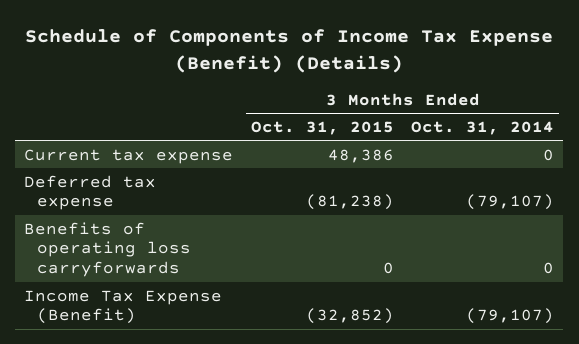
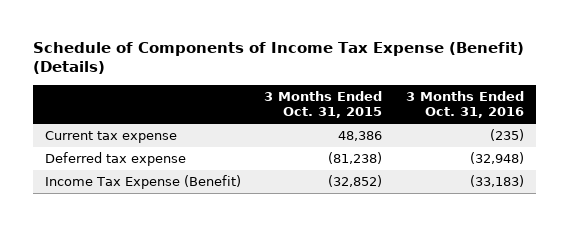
[411,120,555,135] Oct. 31, 2014 -> none
none -> [405,90,524,119] 3 Months Ended Oct. 31, 2016
[24,221,192,278] Benefits of operating loss carryforwards -> none

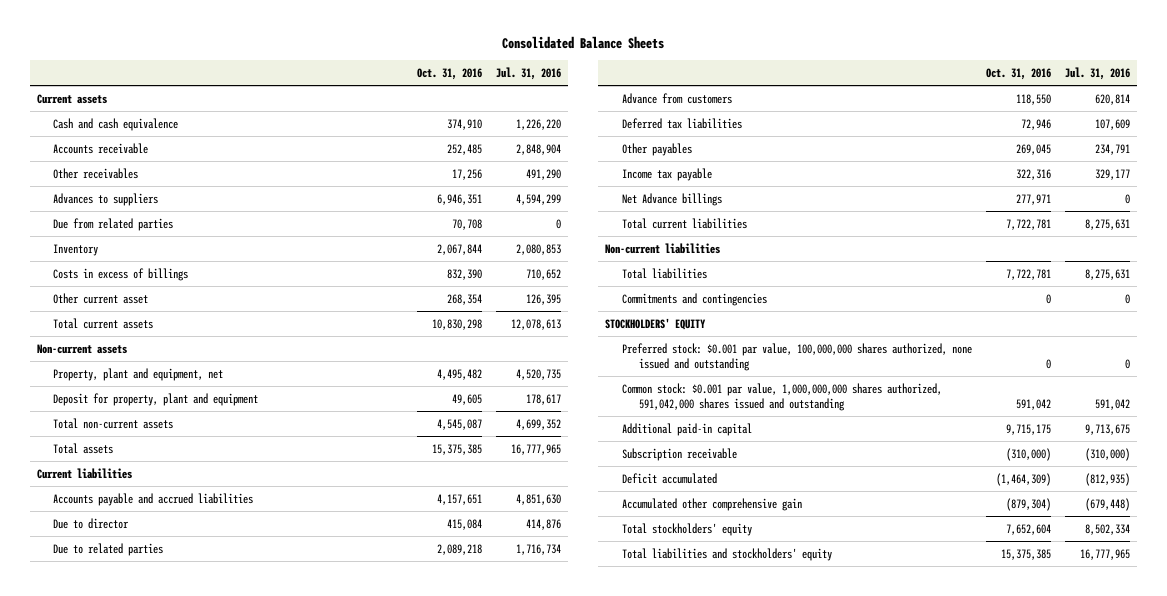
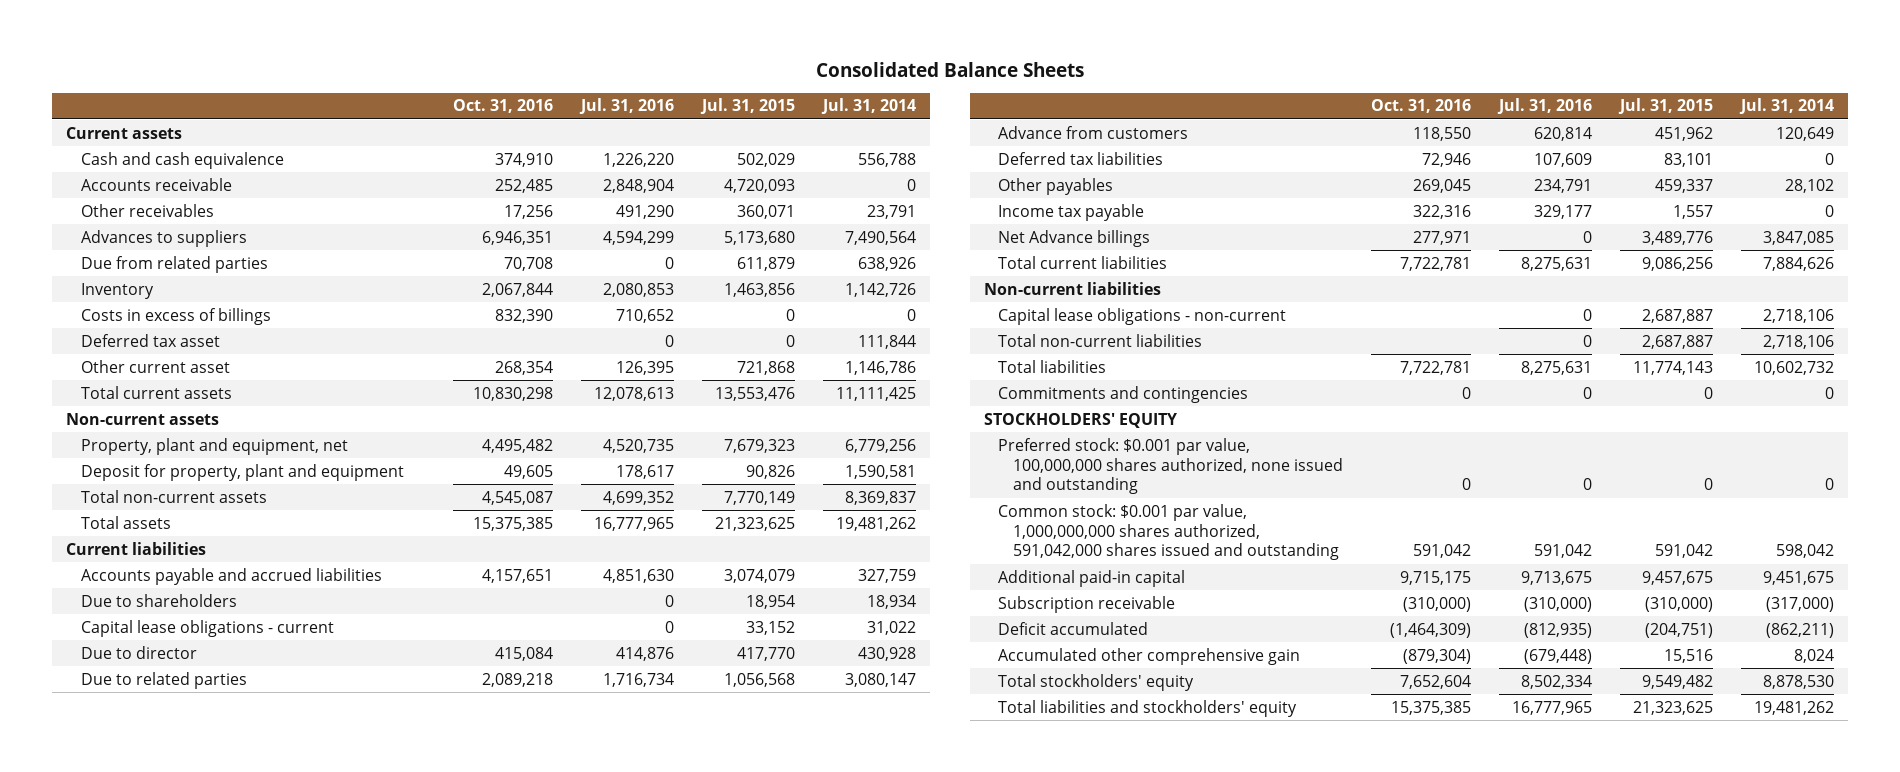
none -> [699,98,795,115] Jul. 31, 2015
none -> [821,98,917,115] Jul. 31, 2014
none -> [80,333,220,347] Deferred tax asset
none -> [80,593,237,607] Due to shareholders
none -> [80,619,334,637] Capital lease obligations - current
none -> [998,307,1287,325] Capital lease obligations - non-current
none -> [998,333,1203,347] Total non-current liabilities

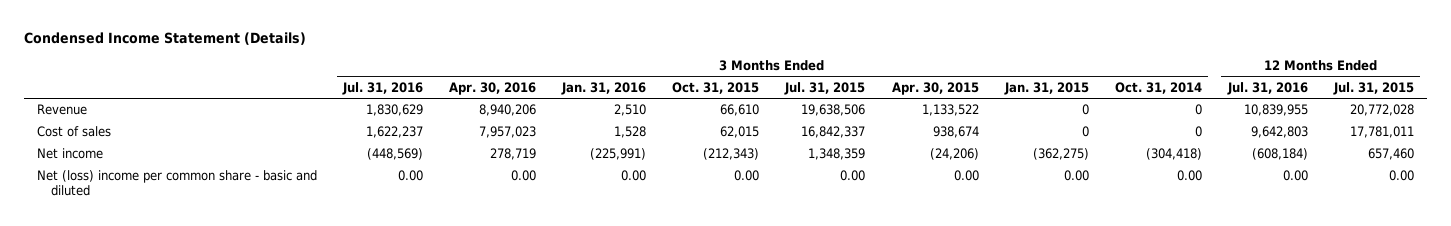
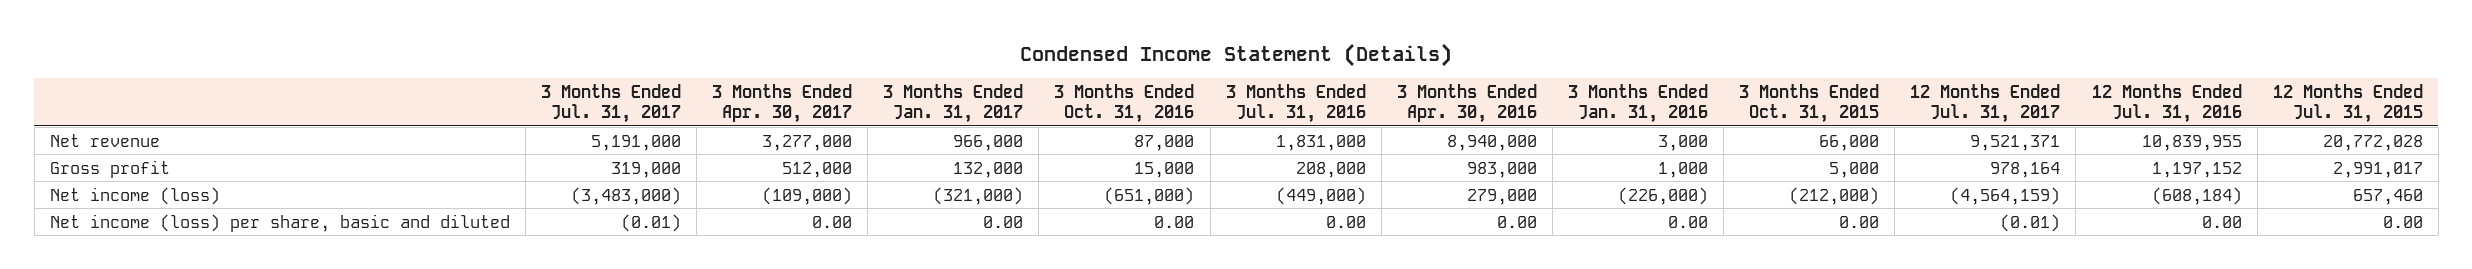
[784,82,866,96] Jul. 31, 2015 -> none
[891,82,979,96] Apr. 30, 2015 -> none
[1003,82,1089,96] Jan. 31, 2015 -> none
[1114,82,1202,95] Oct. 31, 2014 -> none
none -> [540,83,681,123] 3 Months Ended Jul. 31, 2017
none -> [712,83,853,123] 3 Months Ended Apr. 30, 2017
none -> [883,83,1024,123] 3 Months Ended Jan. 31, 2017
none -> [1054,83,1195,123] 3 Months Ended Oct. 31, 2016
none -> [1910,83,2061,123] 12 Months Ended Jul. 31, 2017
[36,126,111,138] Cost of sales -> none
[36,104,87,116] Revenue -> [49,133,160,147] Net revenue
[366,104,424,117] 1,830,629 -> [1275,134,1366,151] 1,831,000
[479,104,537,117] 8,940,206 -> [1446,134,1537,151] 8,940,000
[614,104,647,117] 2,510 -> [1658,134,1709,151] 3,000
[720,104,760,117] 66,610 -> [1819,134,1880,151] 66,000
none -> [49,159,170,178] Gross profit
[36,148,103,160] Net income -> [49,186,220,205] Net income (loss)
[367,148,424,161] (448,569) -> [1275,186,1366,205] (449,000)
[490,148,537,161] 278,719 -> [1466,188,1537,205] 279,000
[590,148,647,161] (225,991) -> [1618,186,1709,205] (226,000)
[703,148,760,161] (212,343) -> [1789,186,1880,205] (212,000)
[36,170,317,197] Net (loss) income per common share - basic and diluted -> [49,213,510,232] Net income (loss) per share, basic and diluted

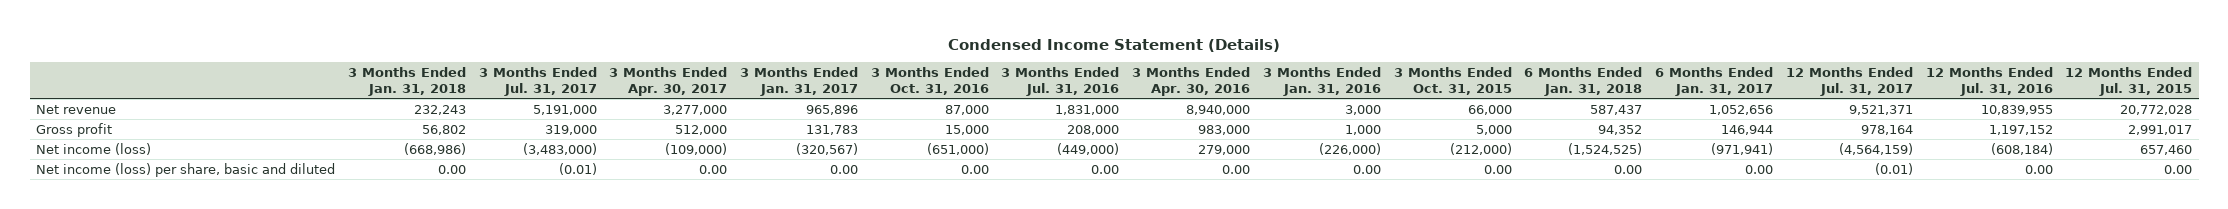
none -> [347,67,466,96] 3 Months Ended Jan. 31, 2018
none -> [1524,67,1643,96] 6 Months Ended Jan. 31, 2018
none -> [1655,67,1774,96] 6 Months Ended Jan. 31, 2017
[953,134,1024,151] 966,000 -> [806,104,859,115] 965,896
[953,161,1024,178] 132,000 -> [806,124,859,135] 131,783
[933,186,1024,205] (321,000) -> [796,142,859,155] (320,567)

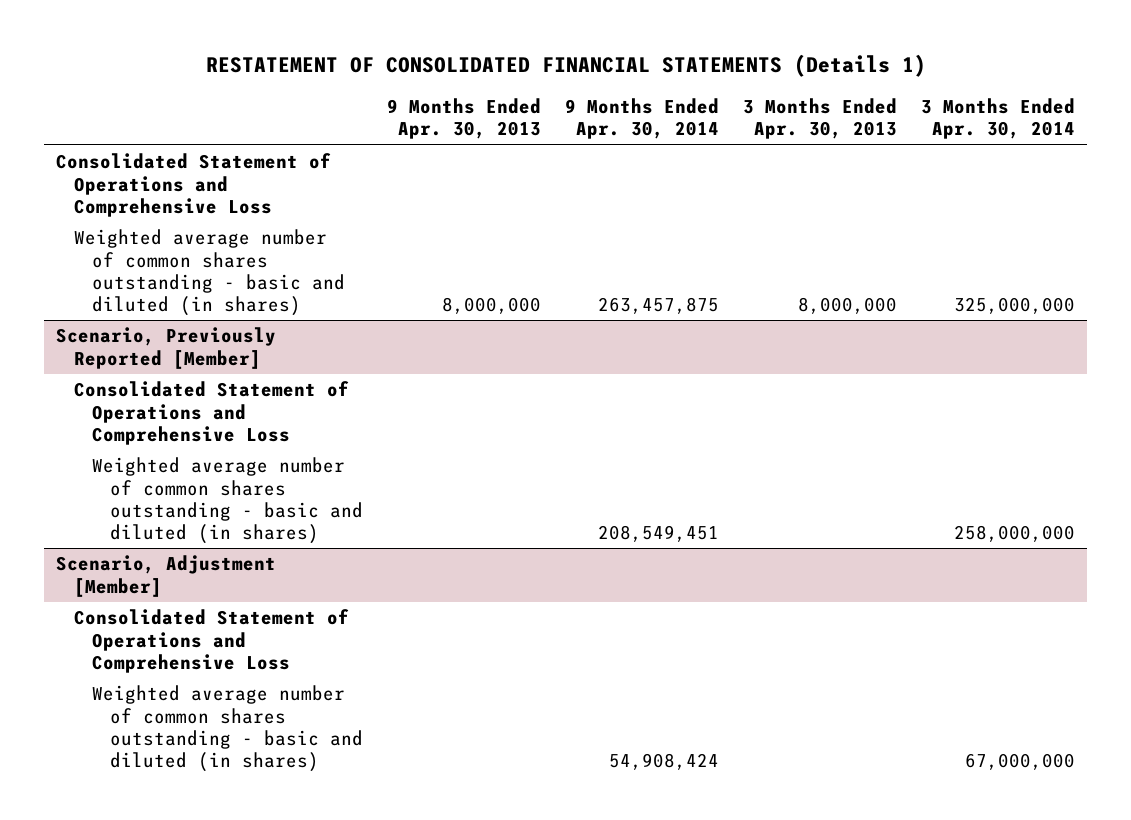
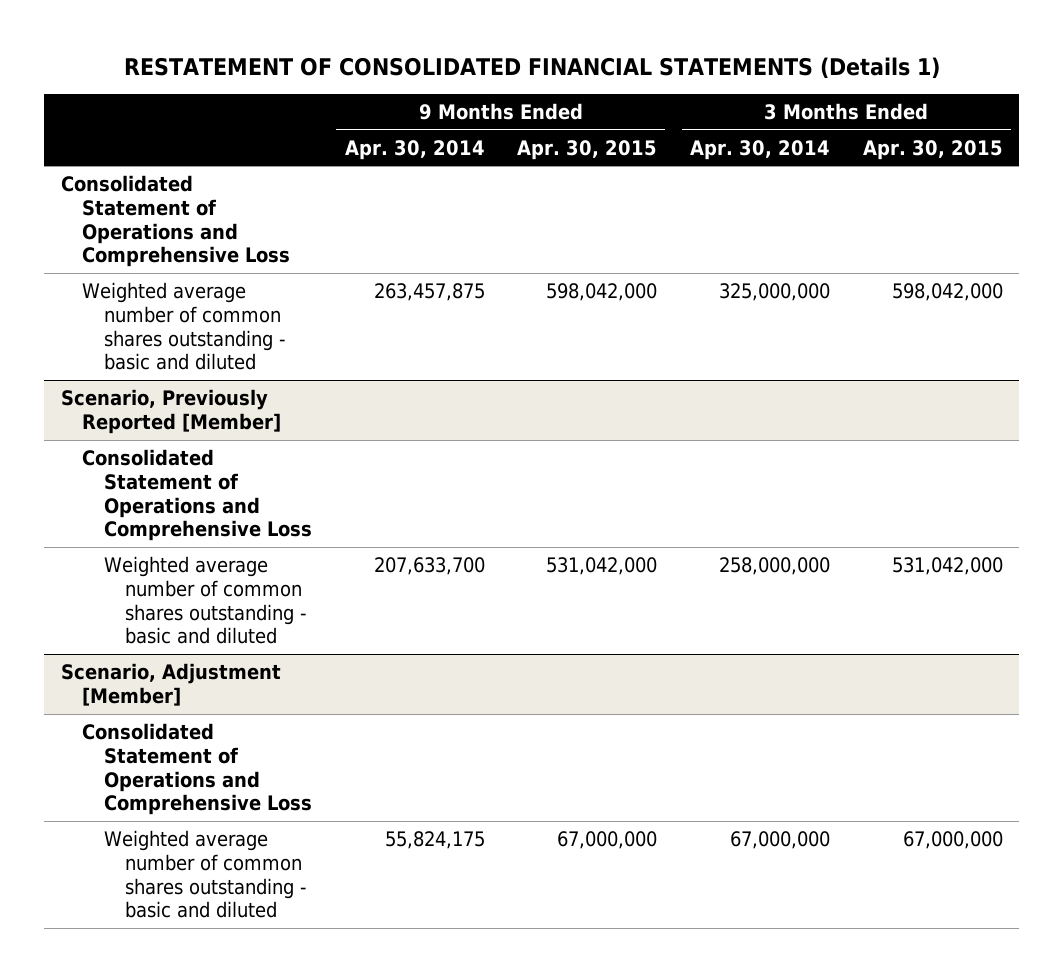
[387,98,542,140] 9 Months Ended Apr. 30, 2013 -> none
[743,98,898,140] 3 Months Ended Apr. 30, 2013 -> none
none -> [517,139,658,160] Apr. 30, 2015
none -> [862,139,1003,160] Apr. 30, 2015
[73,229,345,316] Weighted average number of common shares outstanding - basic and diluted (in shares) -> [82,281,286,371] Weighted average number of common shares outstanding - basic and diluted
[91,457,364,544] Weighted average number of common shares outstanding - basic and diluted (in shares) -> [103,555,308,645] Weighted average number of common shares outstanding - basic and diluted
[598,524,720,542] 208,549,451 -> [373,556,485,575] 207,633,700
[91,685,364,772] Weighted average number of common shares outstanding - basic and diluted (in shares) -> [103,829,308,919] Weighted average number of common shares outstanding - basic and diluted
[609,752,720,770] 54,908,424 -> [384,830,485,849] 55,824,175

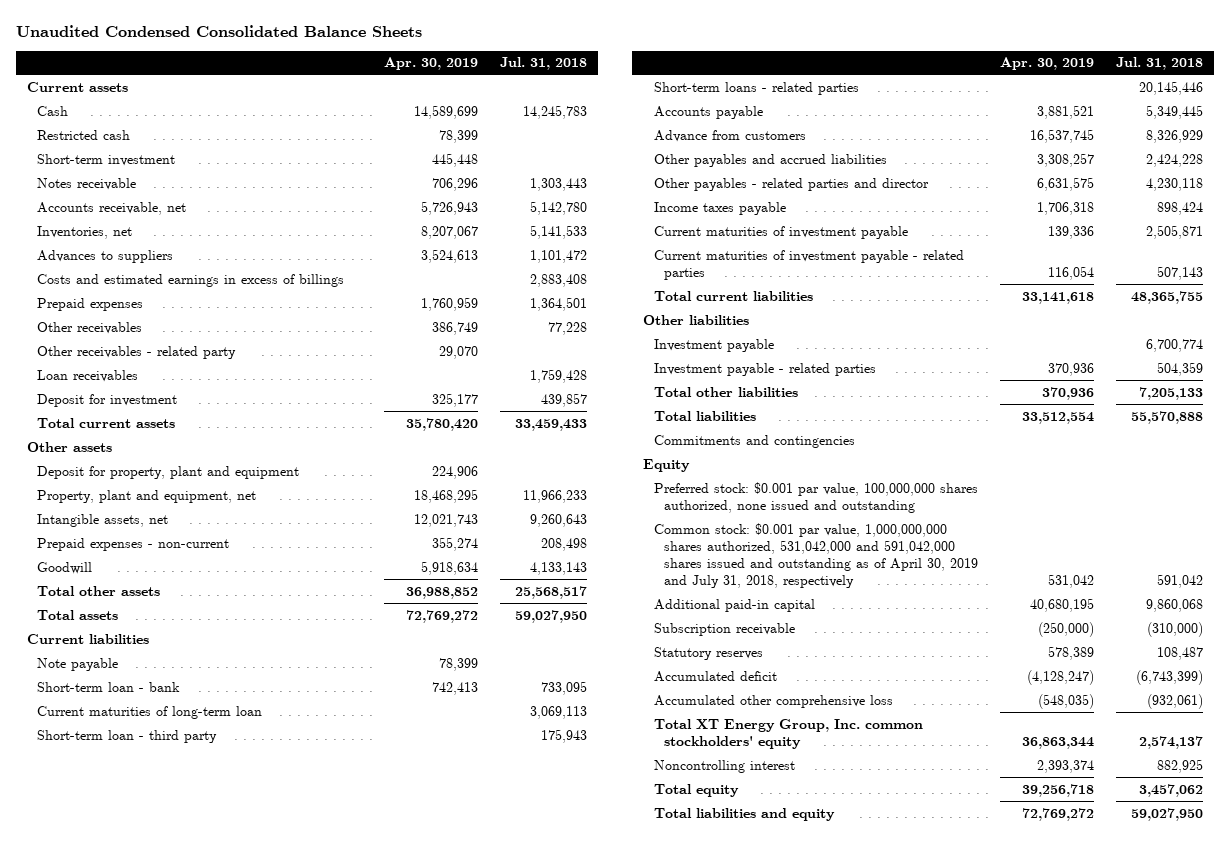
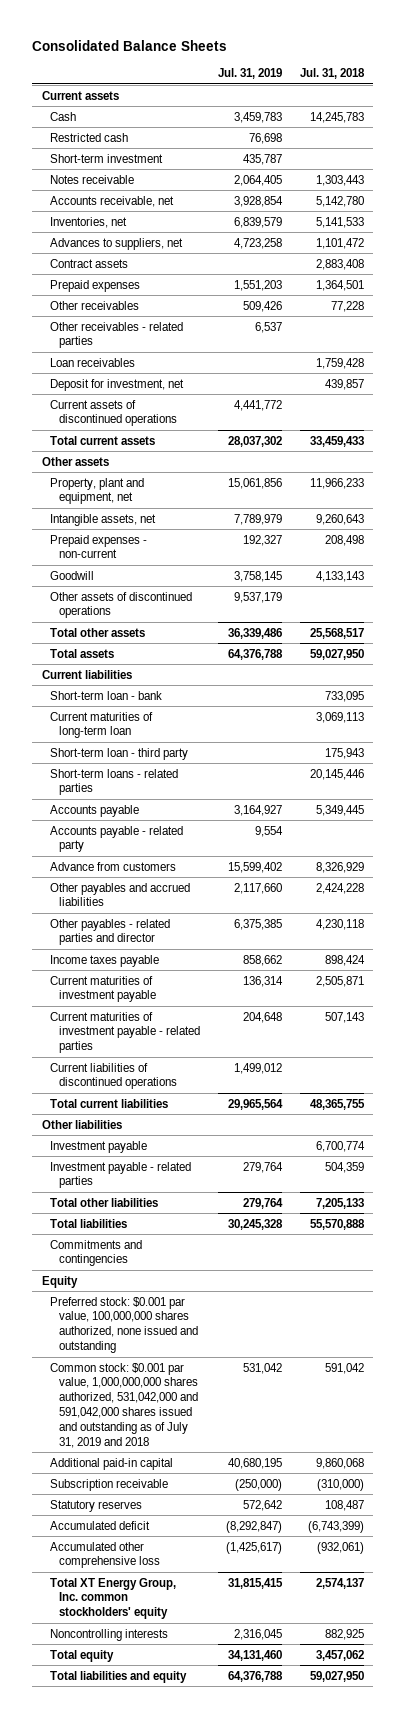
[15,24,422,37] Unaudited Condensed Consolidated Balance Sheets -> [32,39,228,51] Consolidated Balance Sheets
[383,57,478,71] Apr. 30, 2019 -> none
none -> [217,68,282,80] Jul. 31, 2019
[37,249,174,263] Advances to suppliers -> [50,237,184,250] Advances to suppliers, net
[37,273,345,287] Costs and estimated earnings in excess of billings -> [50,258,129,268] Contract assets
[37,345,237,359] Other receivables - related party -> [50,321,184,349] Other receivables - related parties
[37,393,178,407] Deposit for investment -> [50,378,185,391] Deposit for investment, net
none -> [50,399,177,427] Current assets of discontinued operations
[37,465,300,479] Deposit for property, plant and equipment -> none
none -> [50,591,193,619] Other assets of discontinued operations
[37,657,119,671] Note payable -> none
none -> [50,825,184,853] Accounts payable - related party
none -> [50,1062,177,1090] Current liabilities of discontinued operations
[653,522,978,588] Common stock: $0.001 par value, 1,000,000,000 shares authorized, 531,042,000 and 591,042,000 shares issued and outstanding as of April 30, 2019 and July 31, 2018, respectively -> [50,1362,198,1448] Common stock: $0.001 par value, 1,000,000,000 shares authorized, 531,042,000 and 591,042,000 shares issued and outstanding as of July 31, 2019 and 2018
[653,759,795,773] Noncontrolling interest -> [50,1628,169,1641] Noncontrolling interests

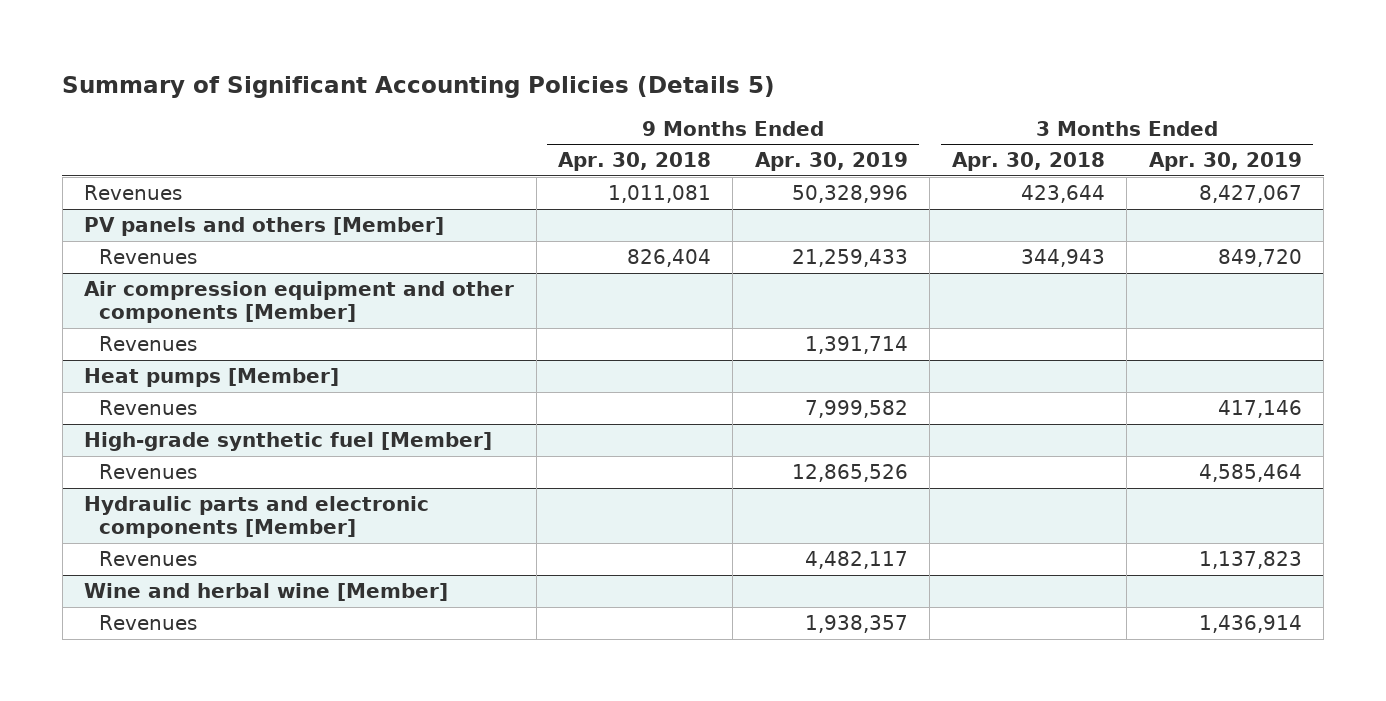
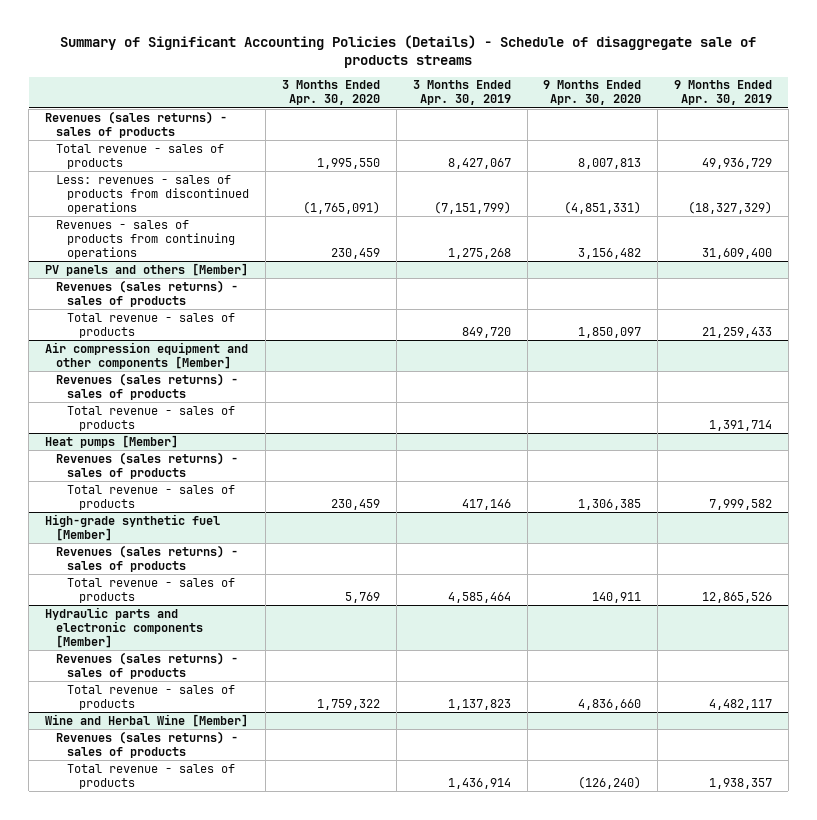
[62,75,776,98] Summary of Significant Accounting Policies (Details 5) -> [60,34,757,68] Summary of Significant Accounting Policies (Details) - Schedule of disaggregate sale of products streams
[558,152,712,172] Apr. 30, 2018 -> none
[951,152,1105,172] Apr. 30, 2018 -> none
none -> [282,80,381,106] 3 Months Ended Apr. 30, 2020
none -> [543,80,642,106] 9 Months Ended Apr. 30, 2020
[84,185,183,201] Revenues -> none
none -> [45,110,228,138] Revenues (sales returns) - sales of products
none -> [56,143,225,169] Total revenue - sales of products
none -> [56,174,250,214] Less: revenues - sales of products from discontinued operations
none -> [56,219,236,259] Revenues - sales of products from continuing operations
none -> [56,279,239,307] Revenues (sales returns) - sales of products
[98,249,197,265] Revenues -> [67,312,236,338] Total revenue - sales of products
none -> [56,372,239,400] Revenues (sales returns) - sales of products
[98,336,197,352] Revenues -> [67,405,236,431] Total revenue - sales of products
none -> [56,451,239,479] Revenues (sales returns) - sales of products
[98,400,197,416] Revenues -> [67,484,236,510] Total revenue - sales of products
none -> [56,544,239,572] Revenues (sales returns) - sales of products
[98,464,197,480] Revenues -> [67,577,236,603] Total revenue - sales of products
none -> [56,651,239,679] Revenues (sales returns) - sales of products
[98,551,197,567] Revenues -> [67,684,236,710] Total revenue - sales of products
[84,583,449,602] Wine and herbal wine [Member] -> [45,713,249,727] Wine and Herbal Wine [Member]
none -> [56,730,239,758] Revenues (sales returns) - sales of products
[98,615,197,631] Revenues -> [67,763,236,789] Total revenue - sales of products

